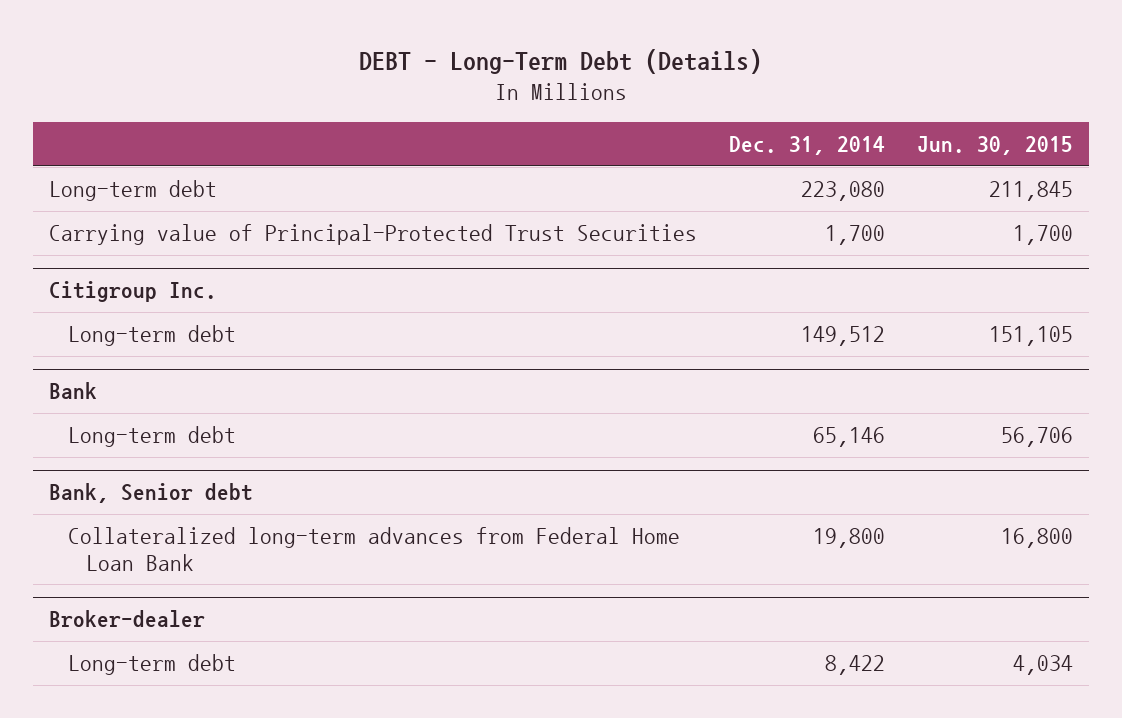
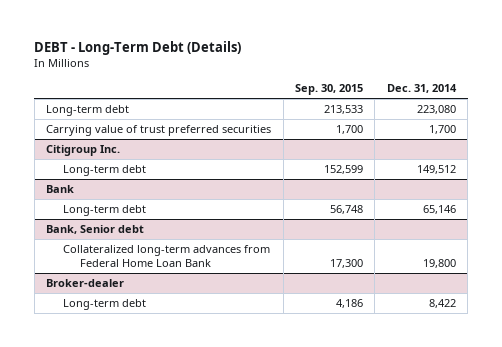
[917,136,1074,156] Jun. 30, 2015 -> none
none -> [295,84,364,96] Sep. 30, 2015
[49,224,698,246] Carrying value of Principal-Protected Trust Securities -> [46,125,272,137] Carrying value of trust preferred securities

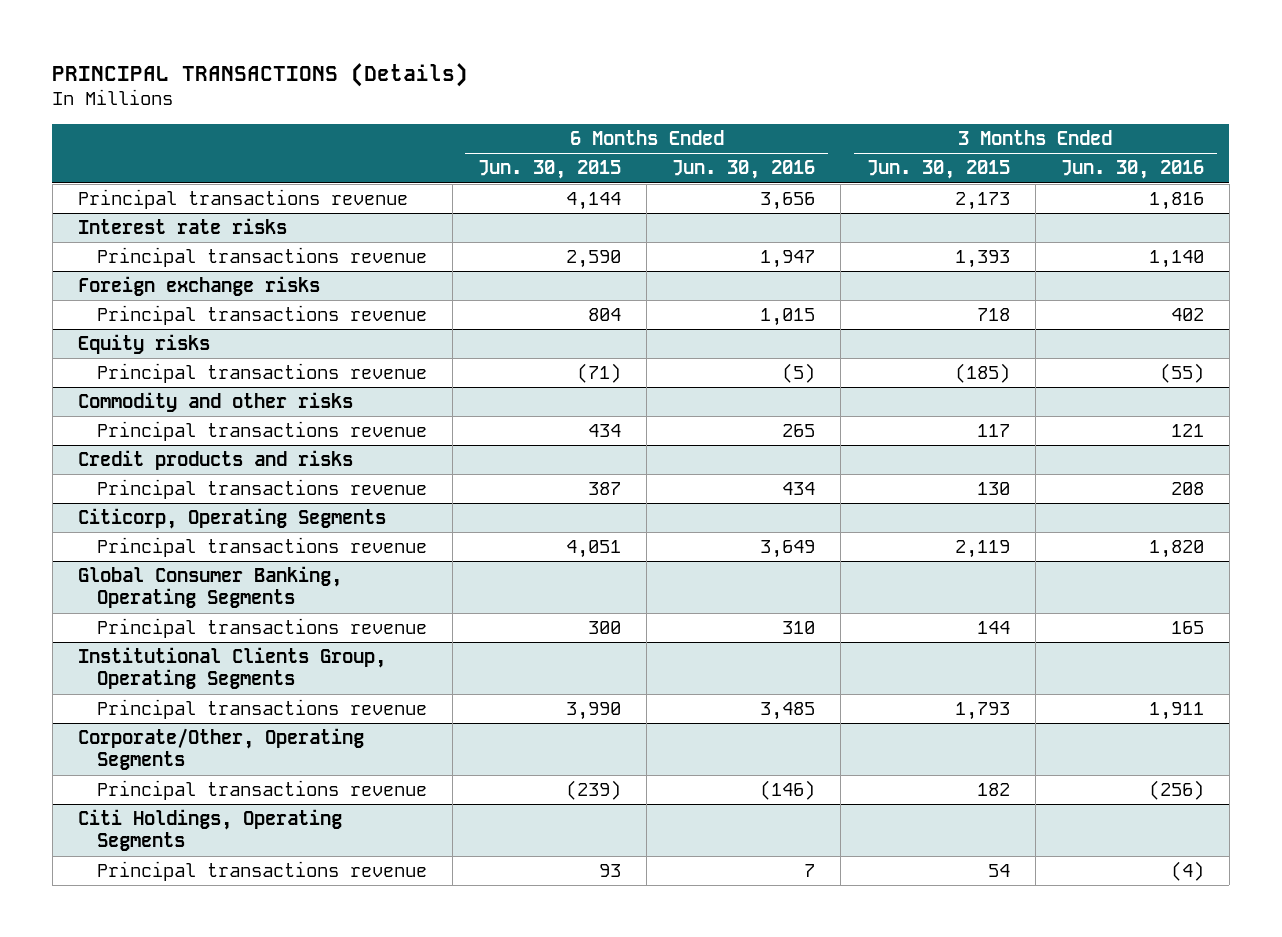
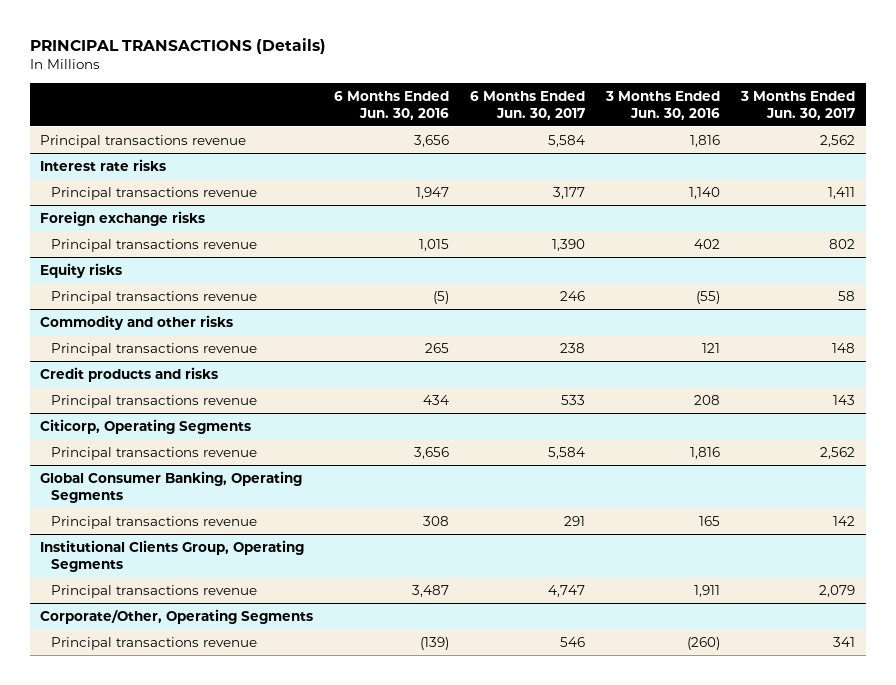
[477,160,621,180] Jun. 30, 2015 -> none
[866,160,1010,180] Jun. 30, 2015 -> none
none -> [470,90,586,120] 6 Months Ended Jun. 30, 2017
none -> [740,90,856,120] 3 Months Ended Jun. 30, 2017
[760,540,816,559] 3,649 -> [414,446,450,459] 3,656
[1148,540,1204,559] 1,820 -> [690,446,721,459] 1,816
[782,621,816,635] 310 -> [423,515,450,526] 308
[760,702,816,721] 3,485 -> [412,584,450,597] 3,487
[77,809,342,852] Citi Holdings, Operating Segments -> none
[96,861,427,882] Principal transactions revenue -> none
[760,780,816,801] (146) -> [420,636,450,650] (139)
[1148,780,1204,801] (256) -> [687,636,721,650] (260)

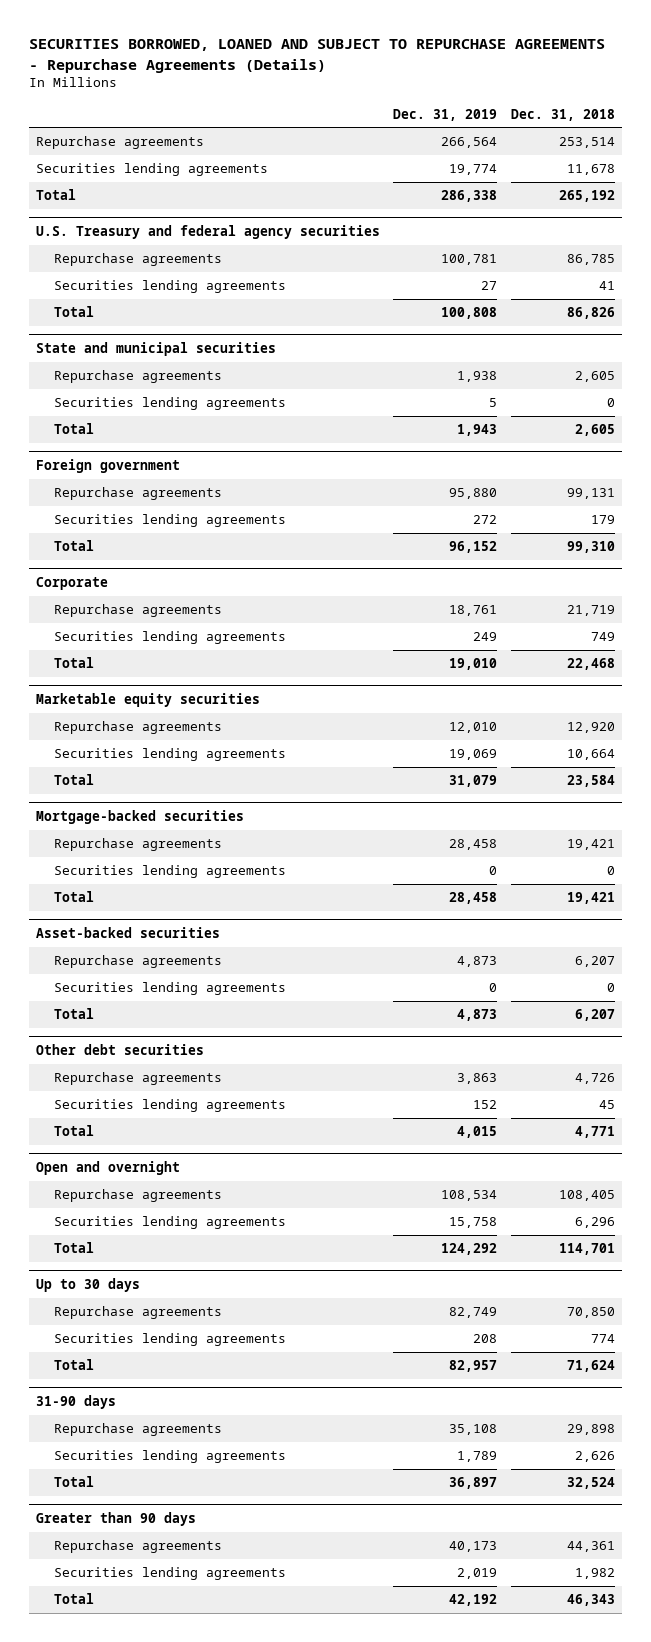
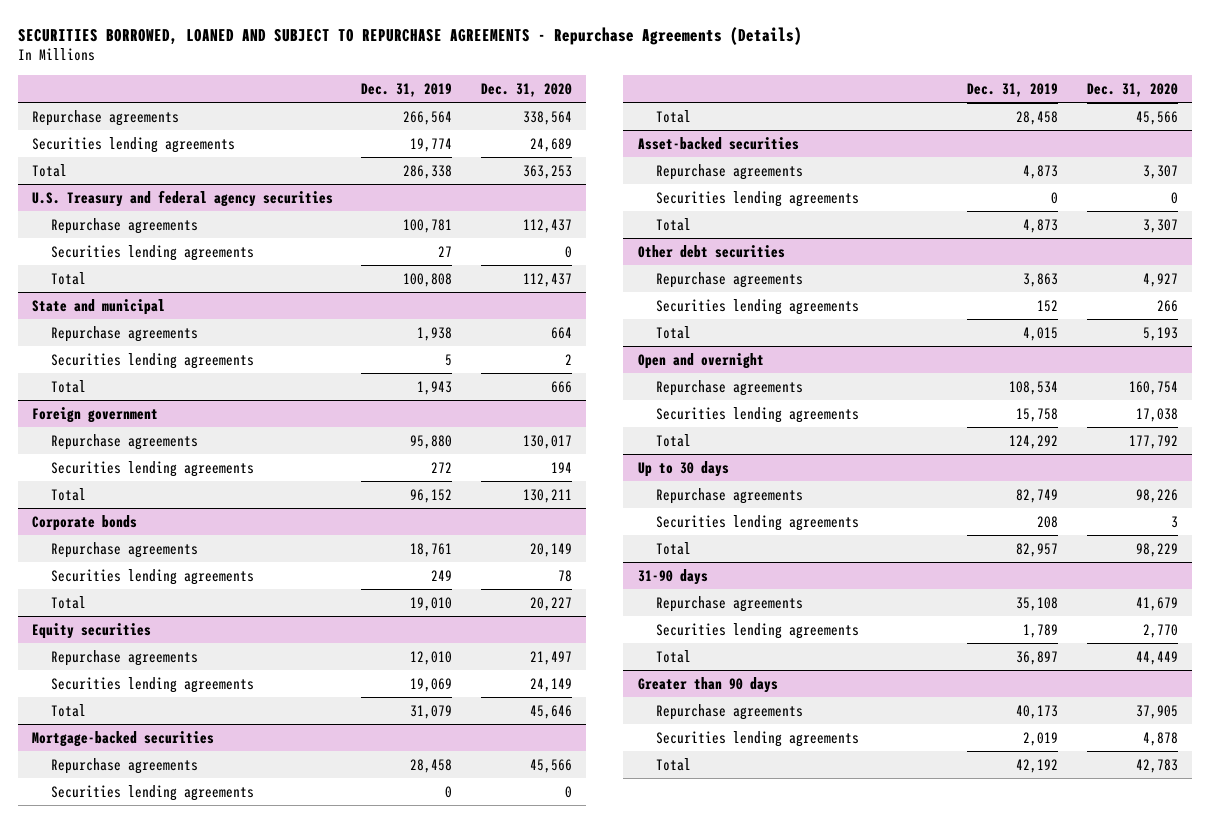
[510,108,615,121] Dec. 31, 2018 -> none
none -> [481,82,573,97] Dec. 31, 2020
[35,341,276,356] State and municipal securities -> [31,298,165,315] State and municipal
[35,576,108,590] Corporate -> [31,514,137,531] Corporate bonds
[35,692,260,707] Marketable equity securities -> [31,622,151,639] Equity securities

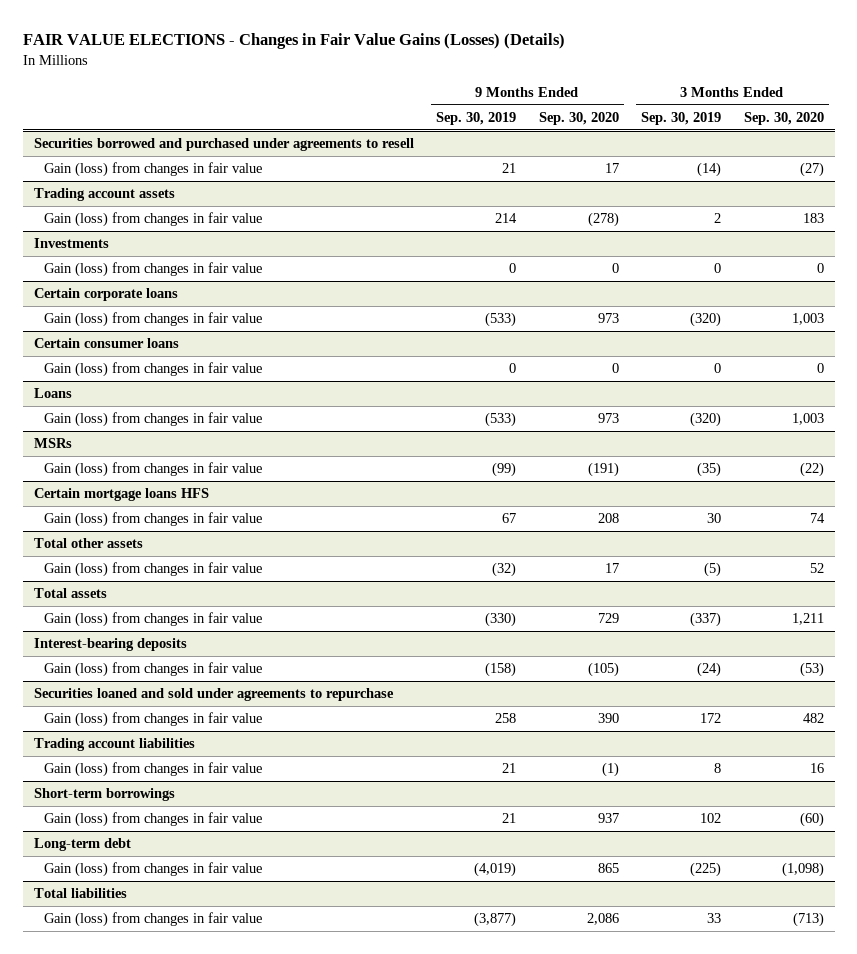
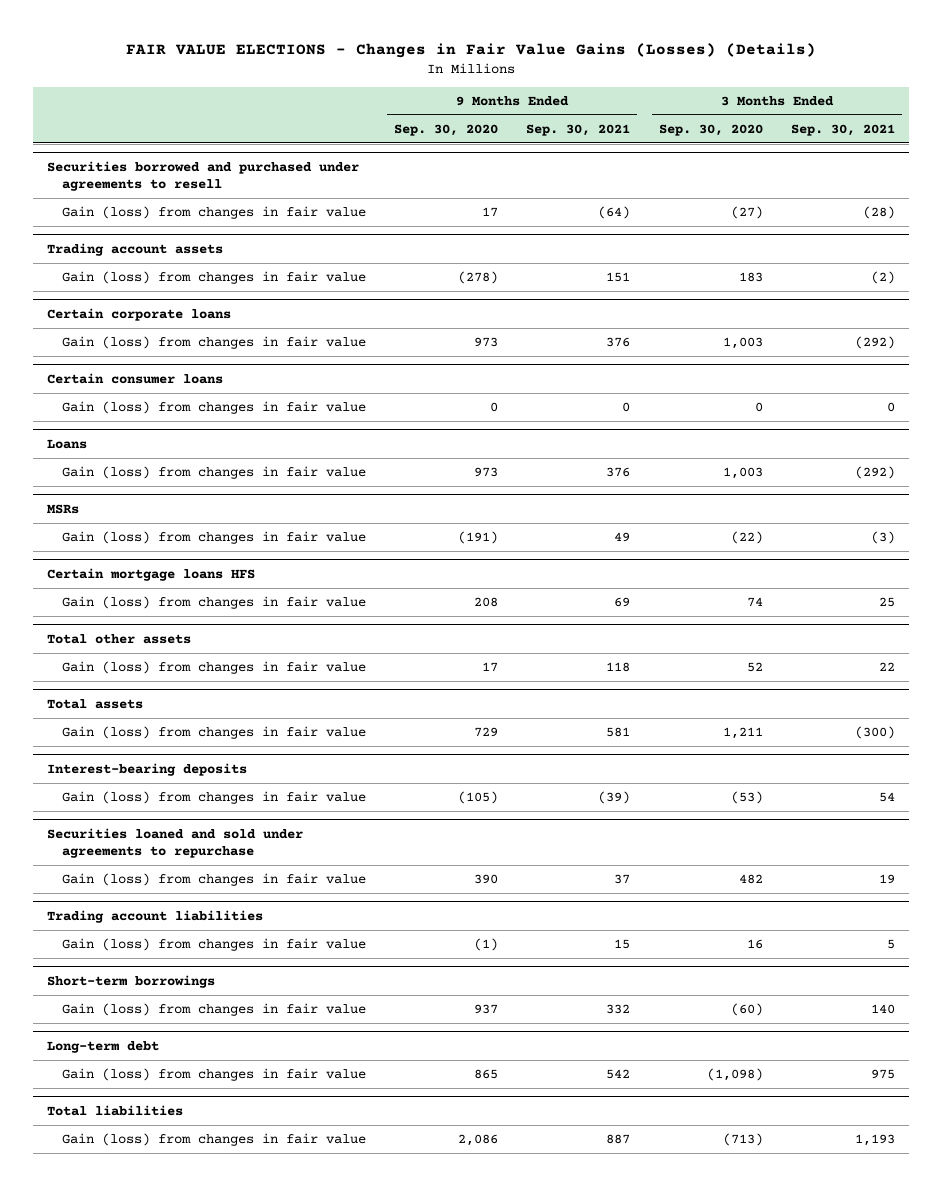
[436,111,517,125] Sep. 30, 2019 -> none
[641,111,722,125] Sep. 30, 2019 -> none
none -> [526,123,631,136] Sep. 30, 2021
none -> [791,123,896,136] Sep. 30, 2021
[33,238,109,249] Investments -> none
[43,262,262,278] Gain (loss) from changes in fair value -> none

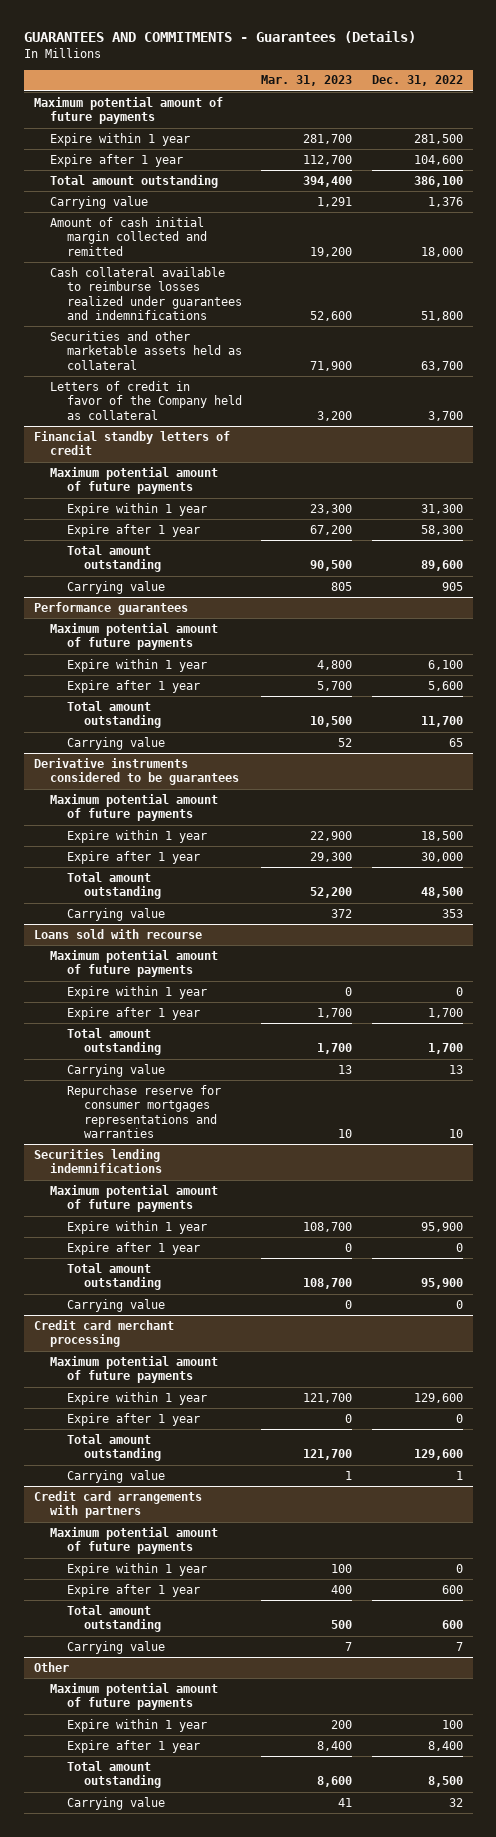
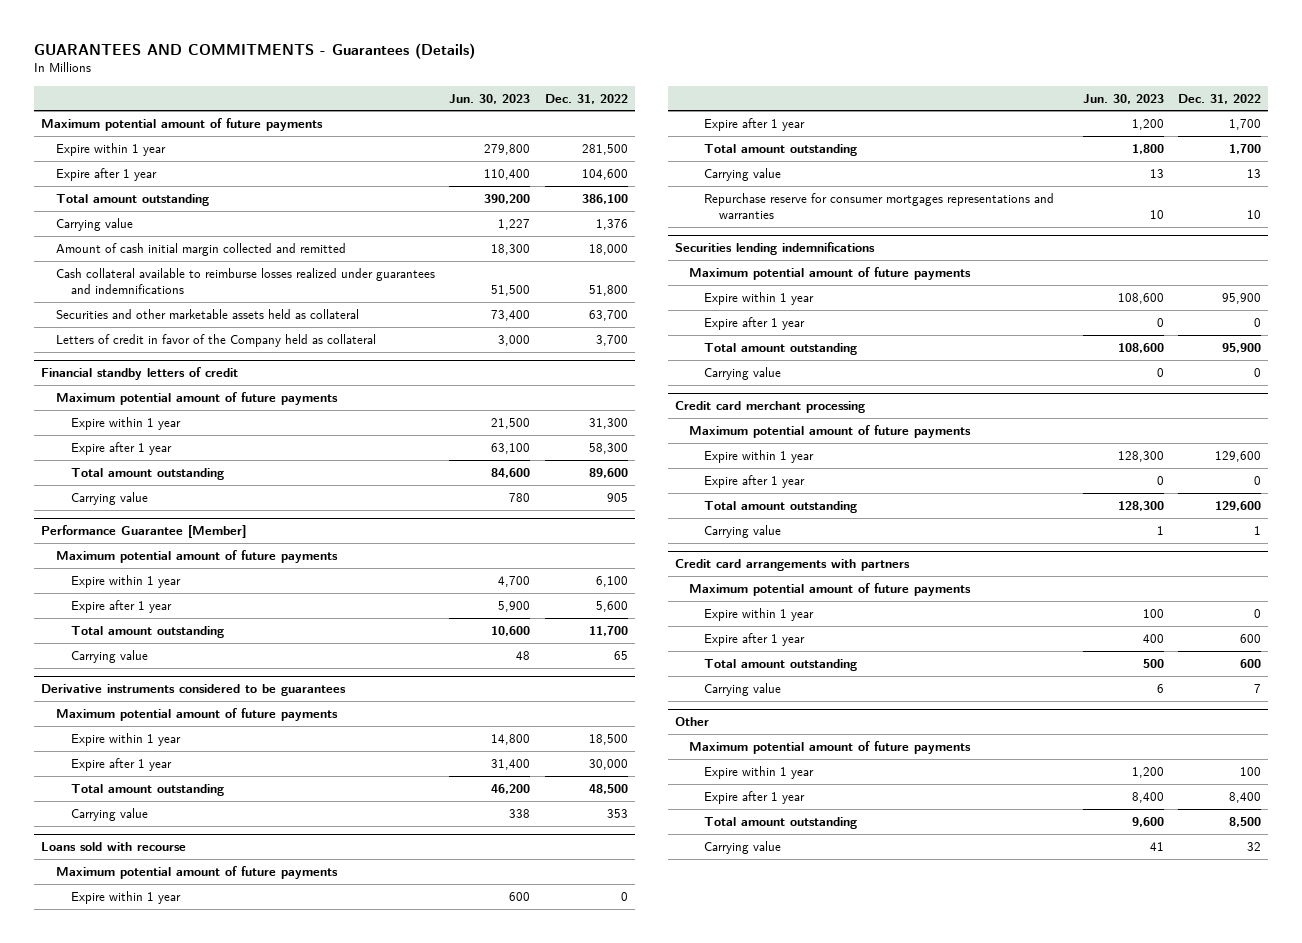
[261,75,353,87] Mar. 31, 2023 -> none
none -> [449,93,531,104] Jun. 30, 2023
[33,601,188,615] Performance guarantees -> [41,525,247,539] Performance Guarantee [Member]

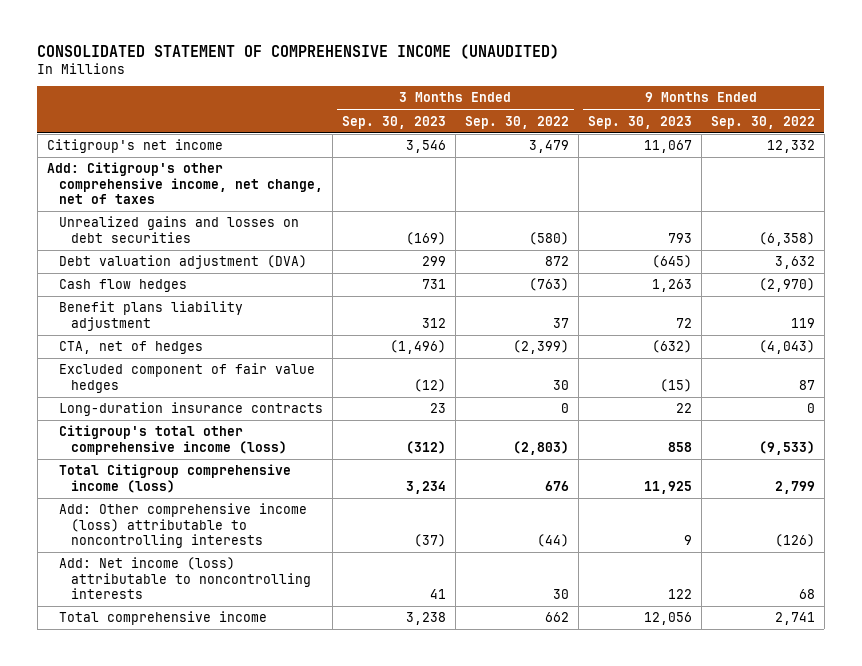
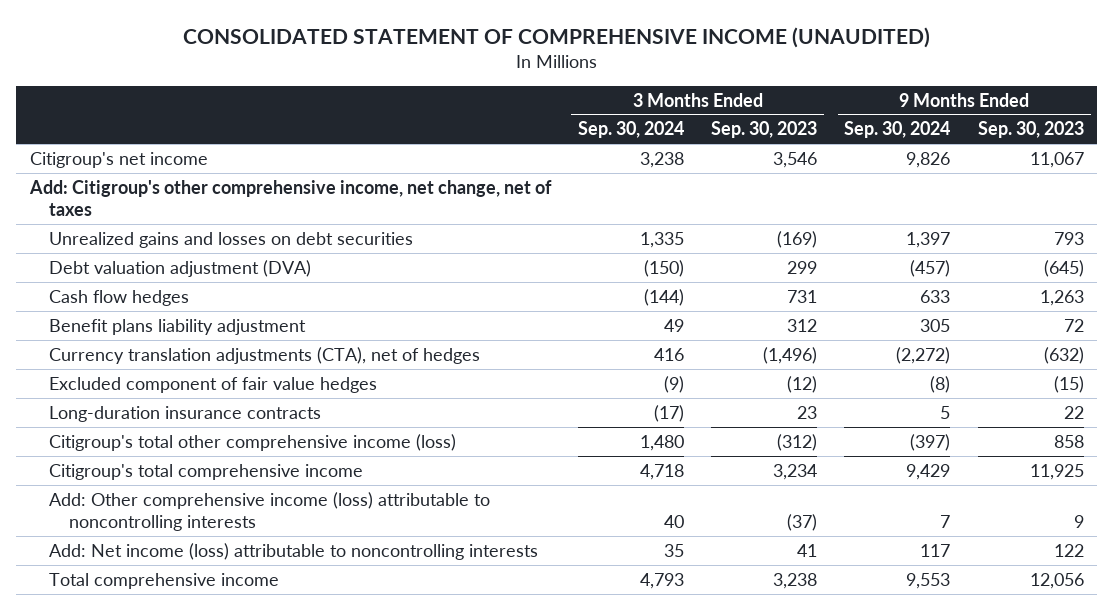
[464,115,569,129] Sep. 30, 2022 -> none
[710,115,815,129] Sep. 30, 2022 -> none
none -> [578,121,685,139] Sep. 30, 2024
none -> [844,121,951,139] Sep. 30, 2024
[59,341,204,355] CTA, net of hedges -> [49,346,481,364] Currency translation adjustments (CTA), net of hedges
[59,464,292,493] Total Citigroup comprehensive income (loss) -> [49,463,364,480] Citigroup's total comprehensive income

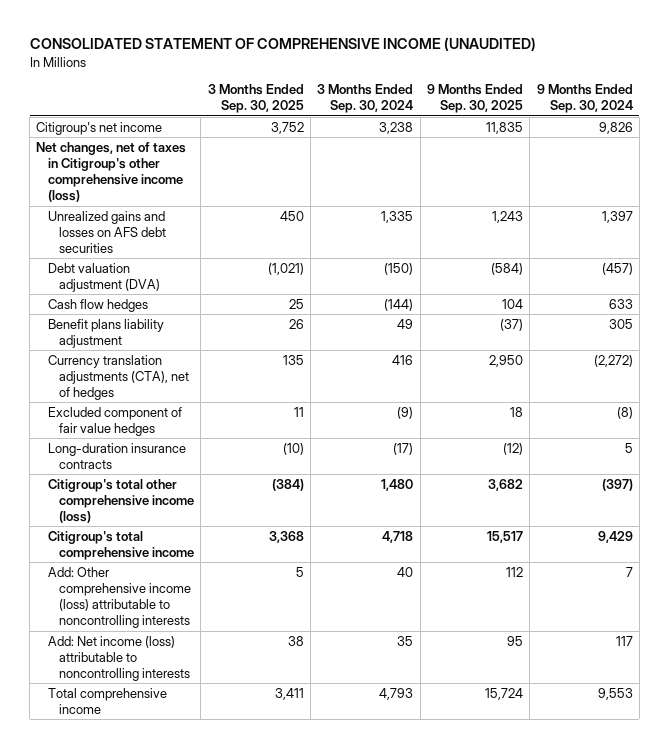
[711,121,818,139] Sep. 30, 2023 -> none
[977,121,1084,139] Sep. 30, 2023 -> none
none -> [207,84,304,114] 3 Months Ended Sep. 30, 2025
none -> [426,84,523,114] 9 Months Ended Sep. 30, 2025
[28,179,552,217] Add: Citigroup's other comprehensive income, net change, net of taxes -> [36,141,187,203] Net changes, net of taxes in Citigroup's other comprehensive income (loss)
[49,231,414,248] Unrealized gains and losses on debt securities -> [47,210,167,254] Unrealized gains and losses on AFS debt securities

